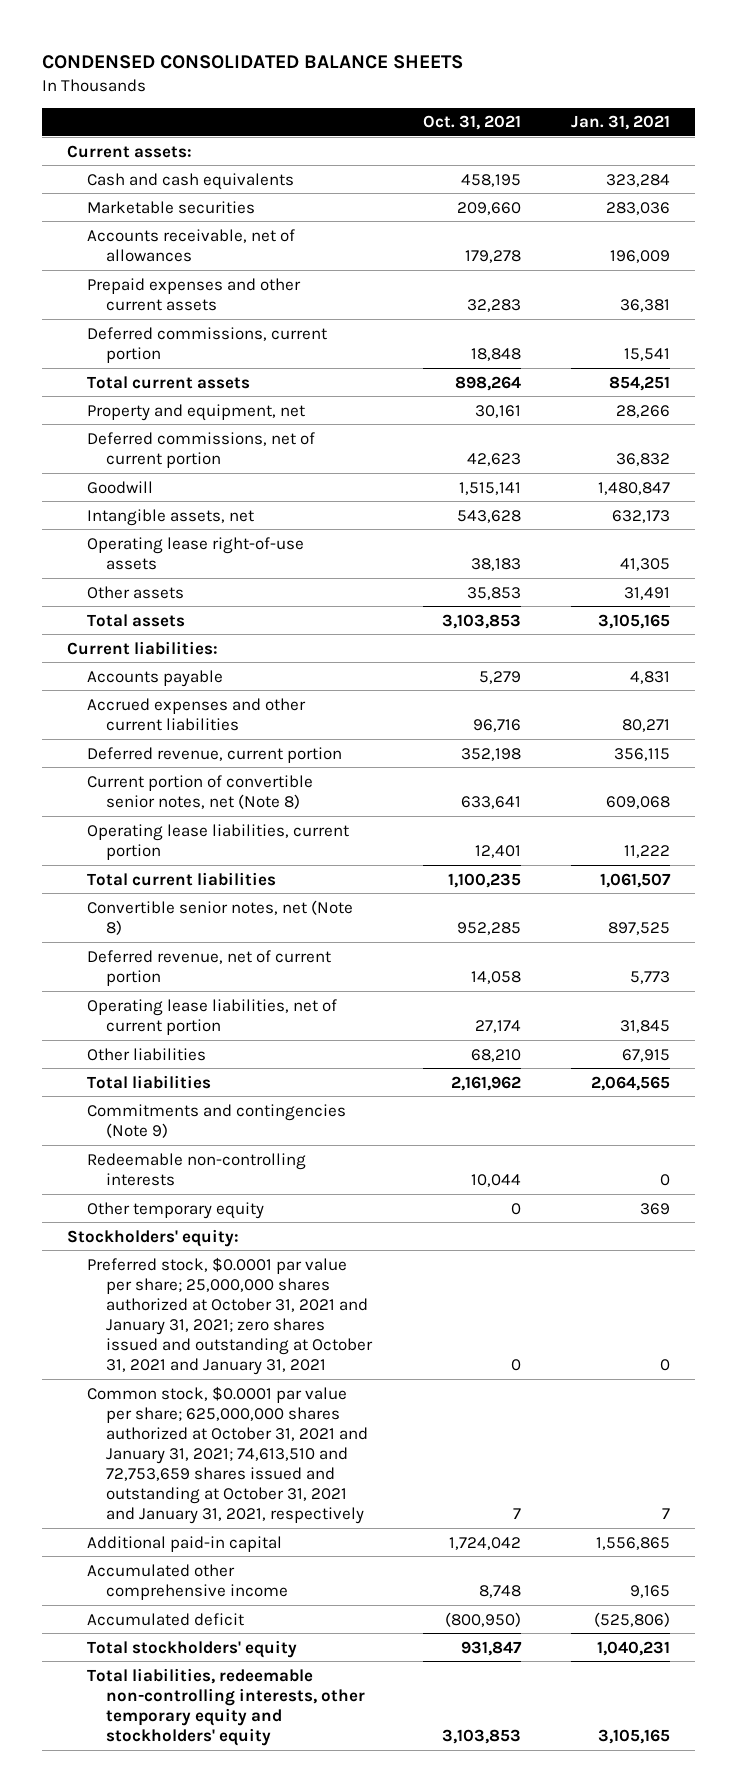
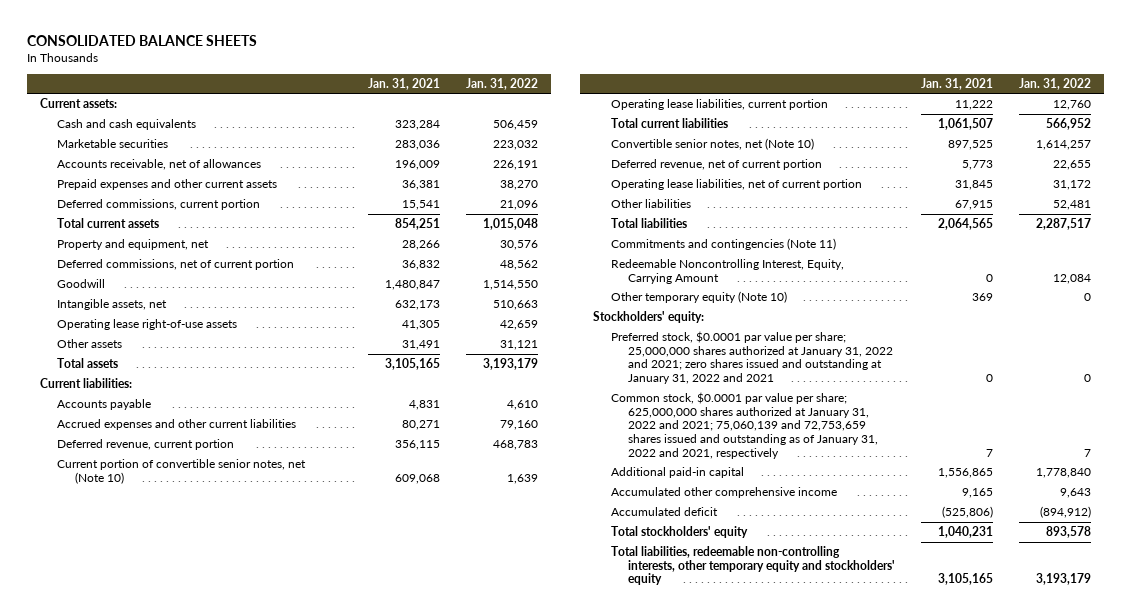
[41,54,463,69] CONDENSED CONSOLIDATED BALANCE SHEETS -> [27,34,258,46] CONSOLIDATED BALANCE SHEETS
[422,115,521,131] Oct. 31, 2021 -> none
none -> [465,77,538,90] Jan. 31, 2022
[86,774,313,809] Current portion of convertible senior notes, net (Note 8) -> [57,459,307,484] Current portion of convertible senior notes, net (Note 10)
[86,899,353,935] Convertible senior notes, net (Note 8) -> [610,138,814,151] Convertible senior notes, net (Note 10)
[86,1103,346,1138] Commitments and contingencies (Note 9) -> [610,238,836,251] Commitments and contingencies (Note 11)
[86,1152,306,1186] Redeemable non-controlling interests -> [610,259,844,284] Redeemable Noncontrolling Interest, Equity, Carrying Amount
[86,1201,264,1219] Other temporary equity -> [610,291,787,304] Other temporary equity (Note 10)
[86,1256,374,1376] Preferred stock, $0.0001 par value per share; 25,000,000 shares authorized at October 31, 2021 and January 31, 2021; zero shares issued and outstanding at October 31, 2021 and January 31, 2021 -> [610,331,893,385] Preferred stock, $0.0001 par value per share; 25,000,000 shares authorized at January 31, 2022 and 2021; zero shares issued and outstanding at January 31, 2022 and 2021
[86,1385,369,1525] Common stock, $0.0001 par value per share; 625,000,000 shares authorized at October 31, 2021 and January 31, 2021; 74,613,510 and 72,753,659 shares issued and outstanding at October 31, 2021 and January 31, 2021, respectively -> [610,392,878,459] Common stock, $0.0001 par value per share; 625,000,000 shares authorized at January 31, 2022 and 2021; 75,060,139 and 72,753,659 shares issued and outstanding as of January 31, 2022 and 2021, respectively

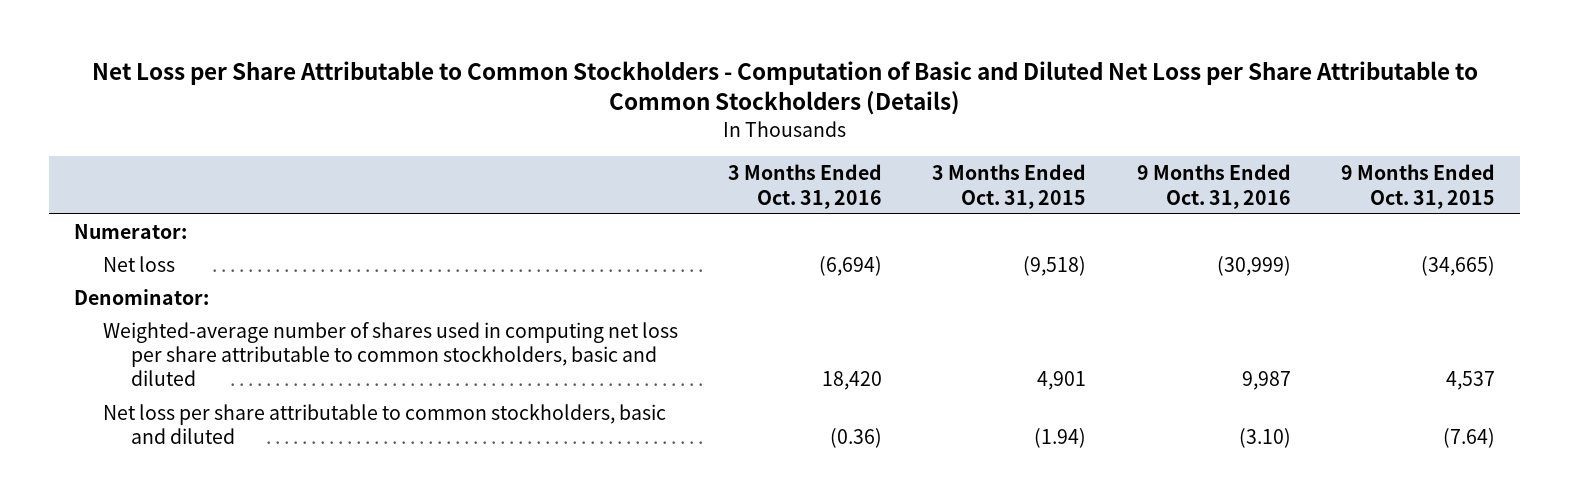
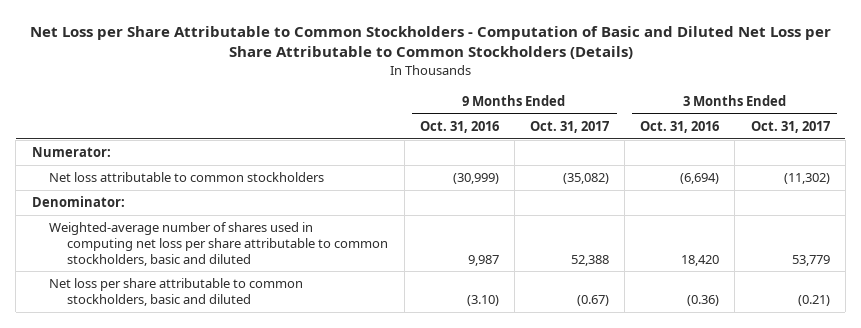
[932,164,1087,209] 3 Months Ended Oct. 31, 2015 -> none
[1340,164,1495,209] 9 Months Ended Oct. 31, 2015 -> none
none -> [529,120,609,133] Oct. 31, 2017
none -> [750,120,830,133] Oct. 31, 2017
[102,255,175,272] Net loss -> [49,172,325,183] Net loss attributable to common stockholders

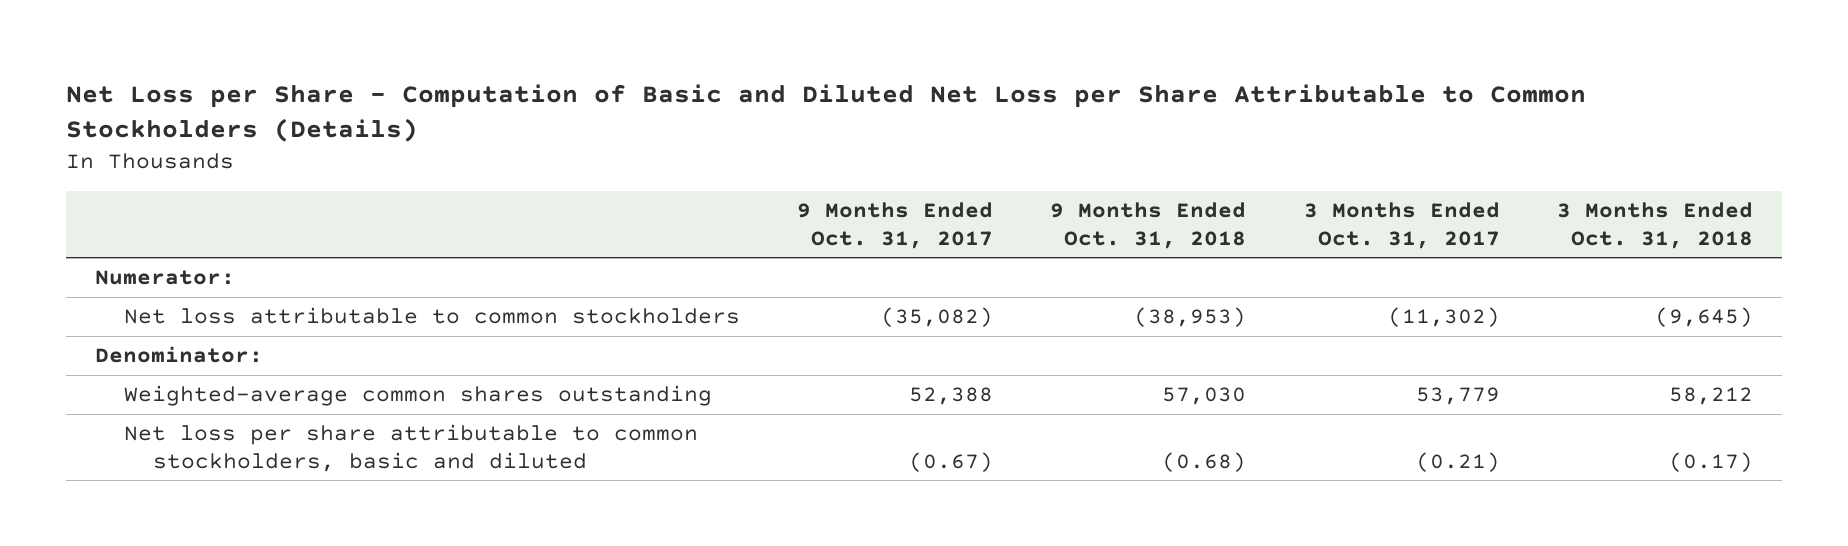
[29,25,831,60] Net Loss per Share Attributable to Common Stockholders - Computation of Basic and Diluted Net Loss per Share Attributable to Common Stockholders (Details) -> [65,83,1586,143] Net Loss per Share - Computation of Basic and Diluted Net Loss per Share Attributable to Common Stockholders (Details)
[419,120,499,133] Oct. 31, 2016 -> none
[640,120,720,133] Oct. 31, 2016 -> none
none -> [1050,201,1247,249] 9 Months Ended Oct. 31, 2018
none -> [1557,201,1754,249] 3 Months Ended Oct. 31, 2018
[49,222,389,266] Weighted-average number of shares used in computing net loss per share attributable to common stockholders, basic and diluted -> [123,385,712,407] Weighted-average common shares outstanding

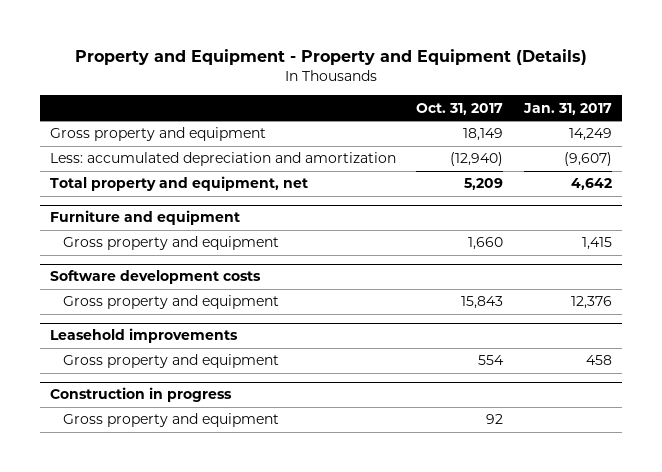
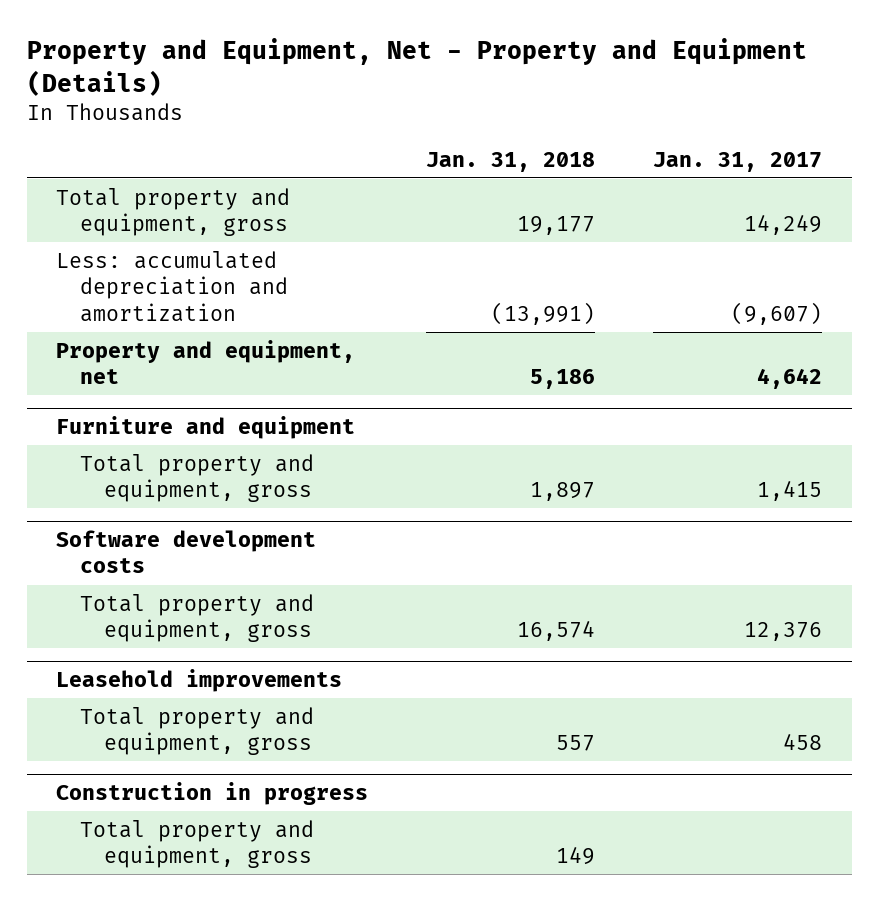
[74,49,587,66] Property and Equipment - Property and Equipment (Details) -> [26,38,807,96] Property and Equipment, Net - Property and Equipment (Details)
[416,102,504,115] Oct. 31, 2017 -> none
none -> [426,151,596,172] Jan. 31, 2018
[50,127,267,142] Gross property and equipment -> [55,187,290,237] Total property and equipment, gross
[50,176,309,192] Total property and equipment, net -> [55,339,355,385] Property and equipment, net
[63,236,280,251] Gross property and equipment -> [79,453,314,503] Total property and equipment, gross
[63,295,280,310] Gross property and equipment -> [79,593,314,643] Total property and equipment, gross
[63,354,280,369] Gross property and equipment -> [79,706,314,756] Total property and equipment, gross
[63,413,280,428] Gross property and equipment -> [79,819,314,869] Total property and equipment, gross

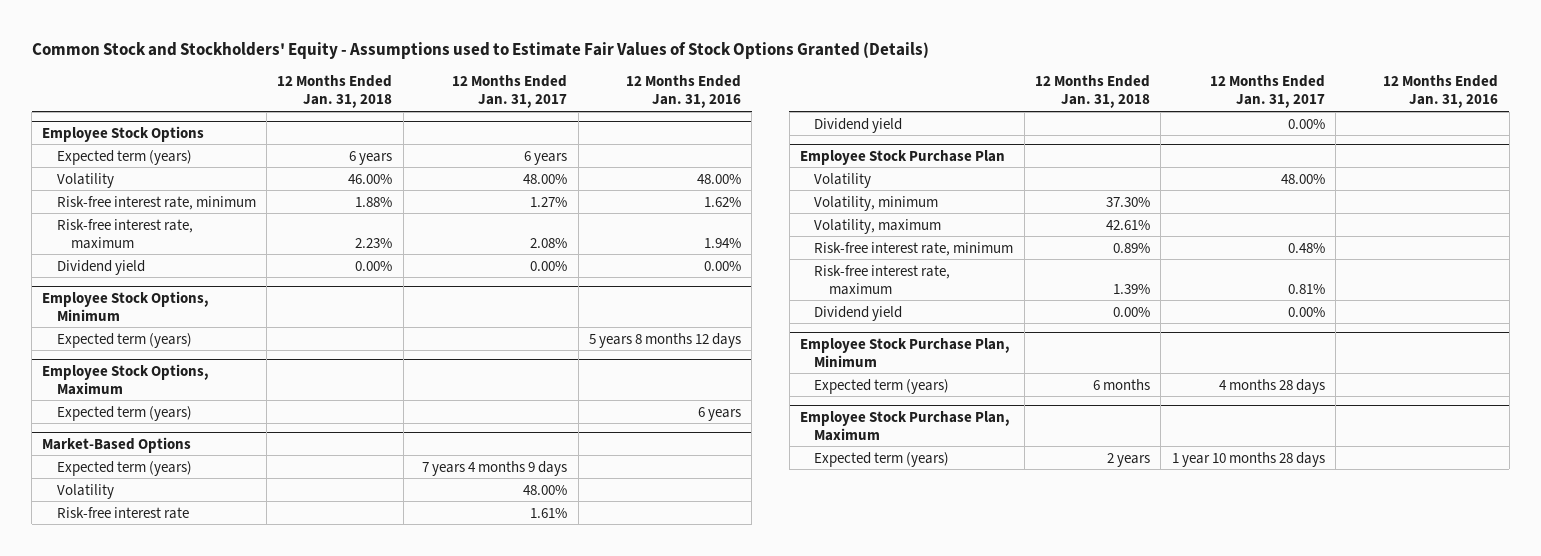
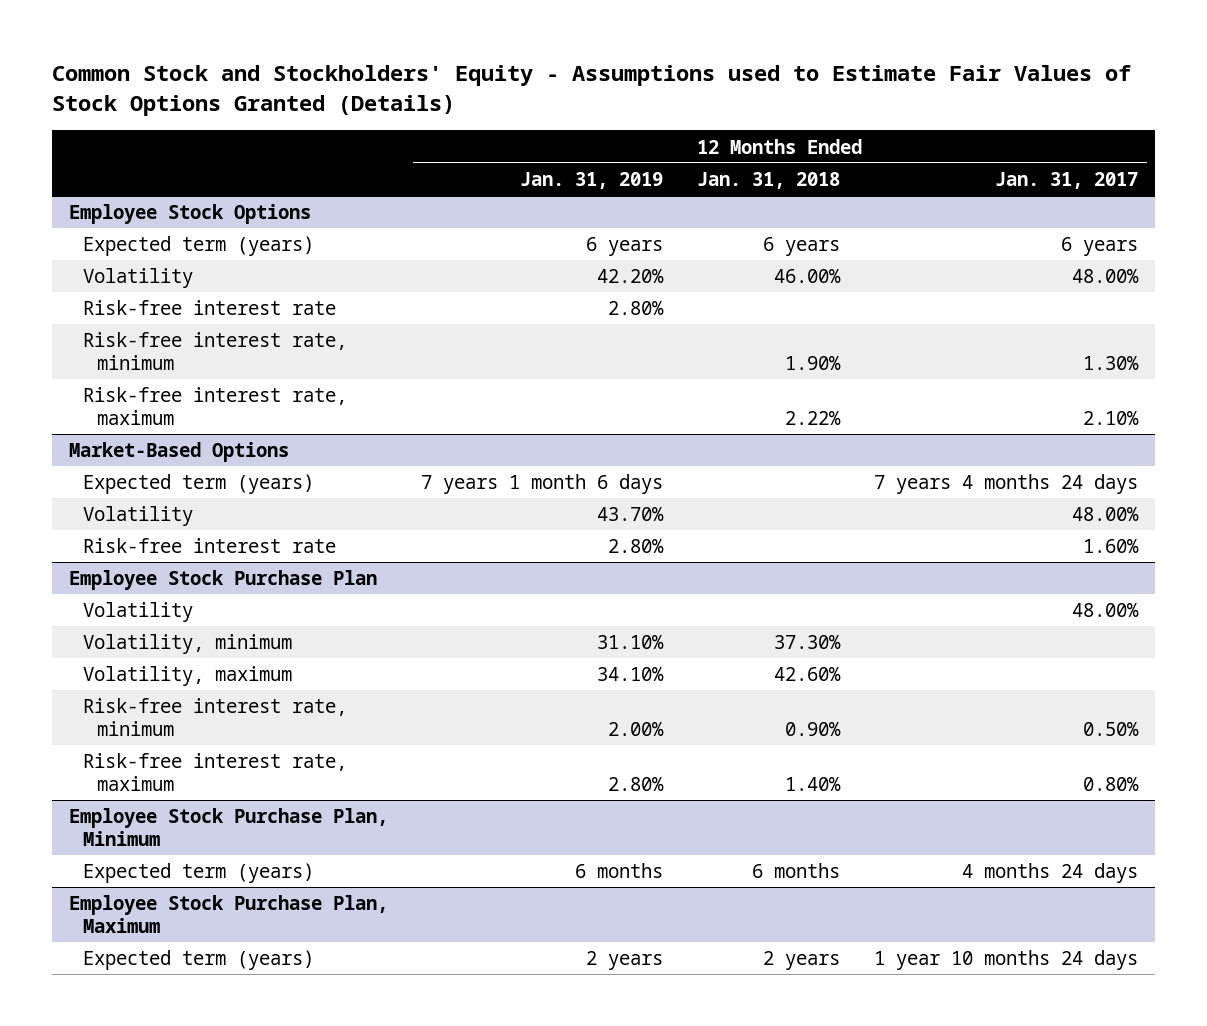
[625,75,741,109] 12 Months Ended Jan. 31, 2016 -> none
none -> [520,172,664,190] Jan. 31, 2019
[56,259,145,275] Dividend yield -> none
[42,290,210,321] Employee Stock Options, Minimum -> none
[56,332,192,348] Expected term (years) -> none
[42,363,210,395] Employee Stock Options, Maximum -> none
[56,405,192,421] Expected term (years) -> none
none -> [82,300,336,316] Risk-free interest rate
[355,196,393,207] 1.88% -> [785,355,842,370] 1.90%
[530,196,568,207] 1.27% -> [1083,355,1140,370] 1.30%
[355,237,393,248] 2.23% -> [785,410,842,425] 2.22%
[530,237,568,248] 2.08% -> [1083,410,1140,425] 2.10%
[422,460,568,476] 7 years 4 months 9 days -> [874,474,1139,495] 7 years 4 months 24 days
[814,117,903,133] Dividend yield -> none
[530,507,568,518] 1.61% -> [1083,539,1140,554] 1.60%
[814,305,903,321] Dividend yield -> none
[1106,219,1151,230] 42.61% -> [774,667,842,682] 42.60%
[1113,242,1151,253] 0.89% -> [785,721,842,736] 0.90%
[1287,242,1325,253] 0.48% -> [1083,721,1140,736] 0.50%
[1113,283,1151,294] 1.39% -> [785,776,842,791] 1.40%
[1287,283,1325,294] 0.81% -> [1083,776,1140,791] 0.80%
[1218,378,1325,394] 4 months 28 days -> [962,863,1139,884] 4 months 24 days
[1171,451,1325,467] 1 year 10 months 28 days -> [874,950,1139,971] 1 year 10 months 24 days

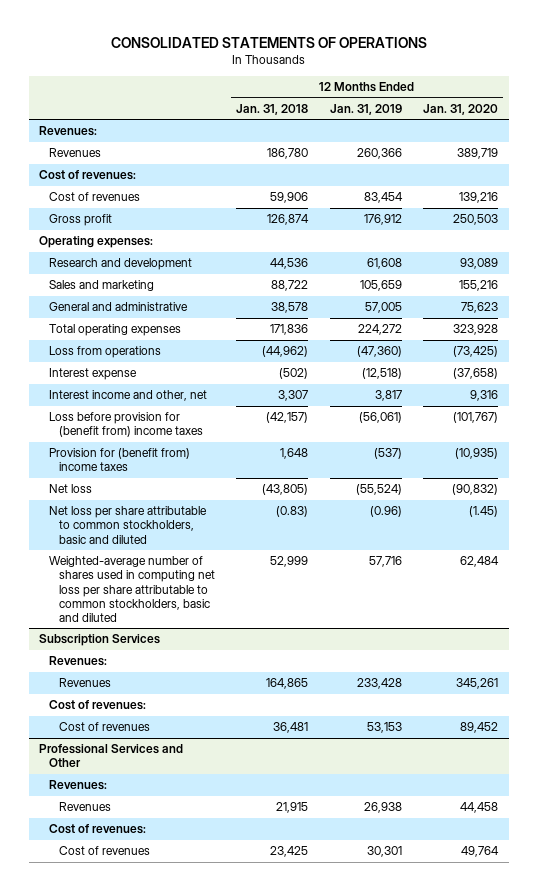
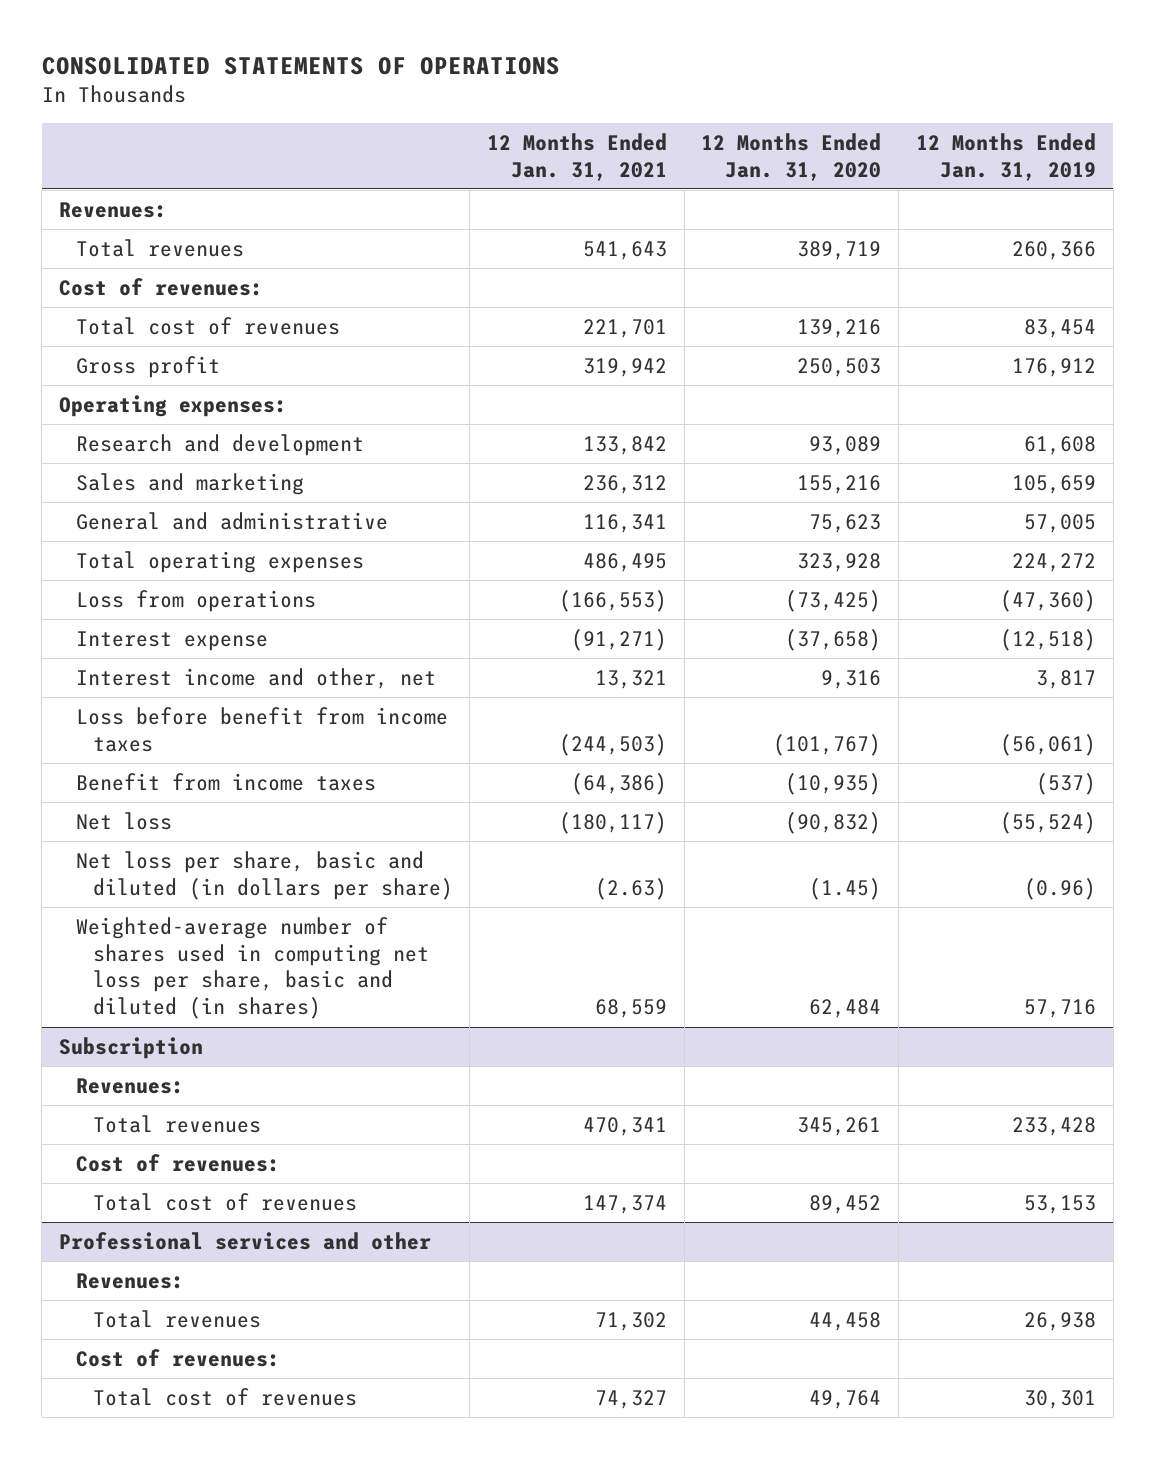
[236,104,309,116] Jan. 31, 2018 -> none
none -> [487,132,668,181] 12 Months Ended Jan. 31, 2021
[49,148,102,158] Revenues -> [75,238,244,257] Total revenues
[49,192,141,202] Cost of revenues -> [75,316,340,335] Total cost of revenues
[49,412,203,438] Loss before provision for (benefit from) income taxes -> [75,706,448,752] Loss before benefit from income taxes
[49,448,191,472] Provision for (benefit from) income taxes -> [75,772,376,791] Benefit from income taxes
[49,506,208,544] Net loss per share attributable to common stockholders, basic and diluted -> [75,850,453,900] Net loss per share, basic and diluted (in dollars per share)
[49,556,215,622] Weighted-average number of shares used in computing net loss per share attributable to common stockholders, basic and diluted -> [75,916,429,1020] Weighted-average number of shares used in computing net loss per share, basic and diluted (in shares)
[39,634,161,647] Subscription Services -> [58,1036,203,1059] Subscription
[58,678,111,688] Revenues -> [92,1114,261,1133] Total revenues
[58,722,150,732] Cost of revenues -> [92,1192,357,1211] Total cost of revenues
[39,744,184,768] Professional Services and Other -> [58,1231,431,1250] Professional services and other
[58,802,111,812] Revenues -> [92,1309,261,1328] Total revenues
[58,846,150,856] Cost of revenues -> [92,1387,357,1406] Total cost of revenues

